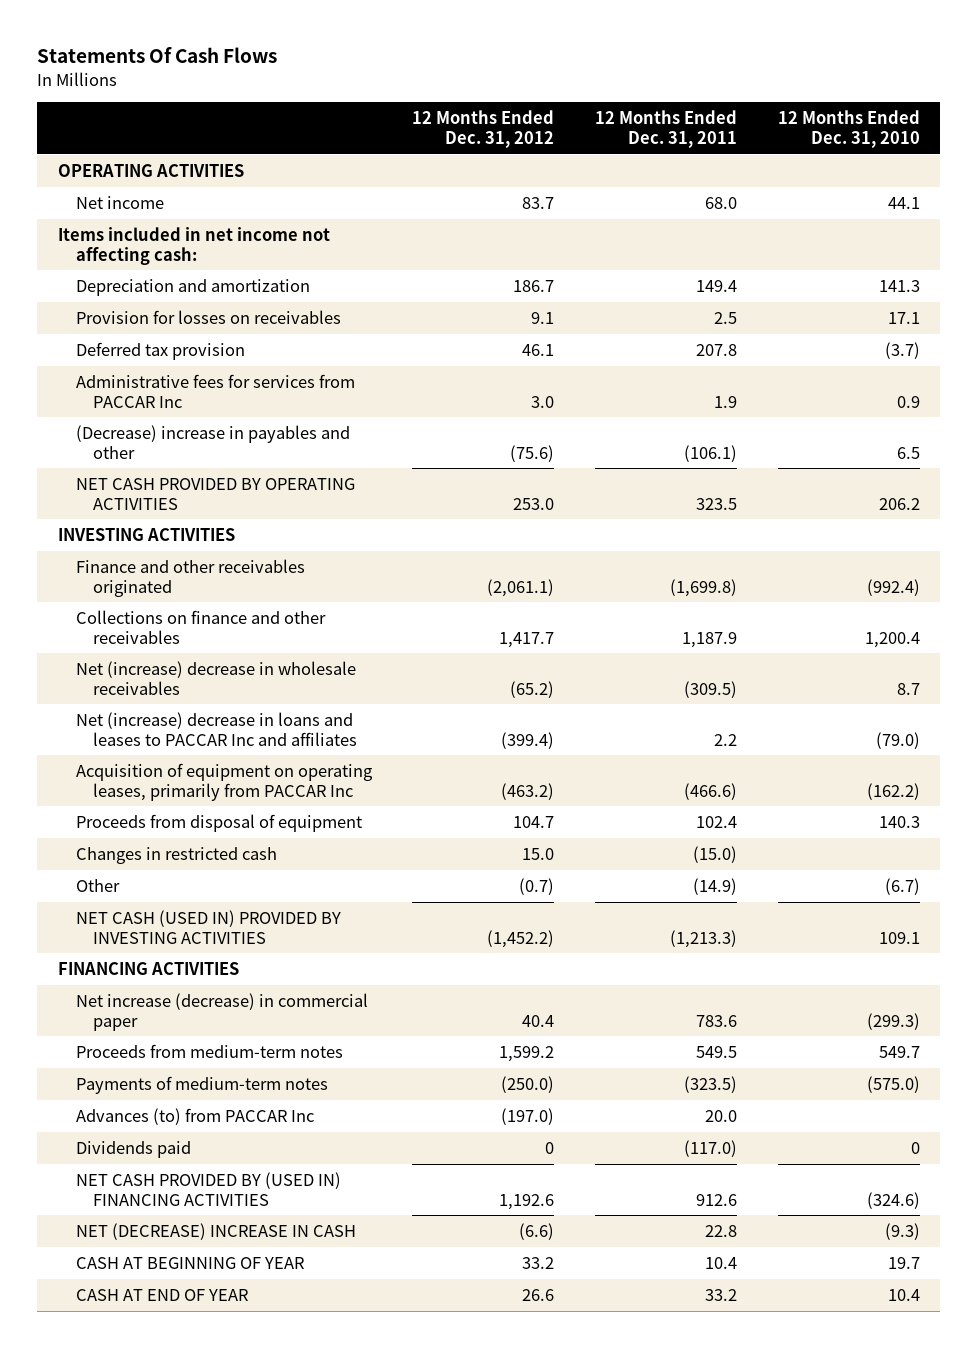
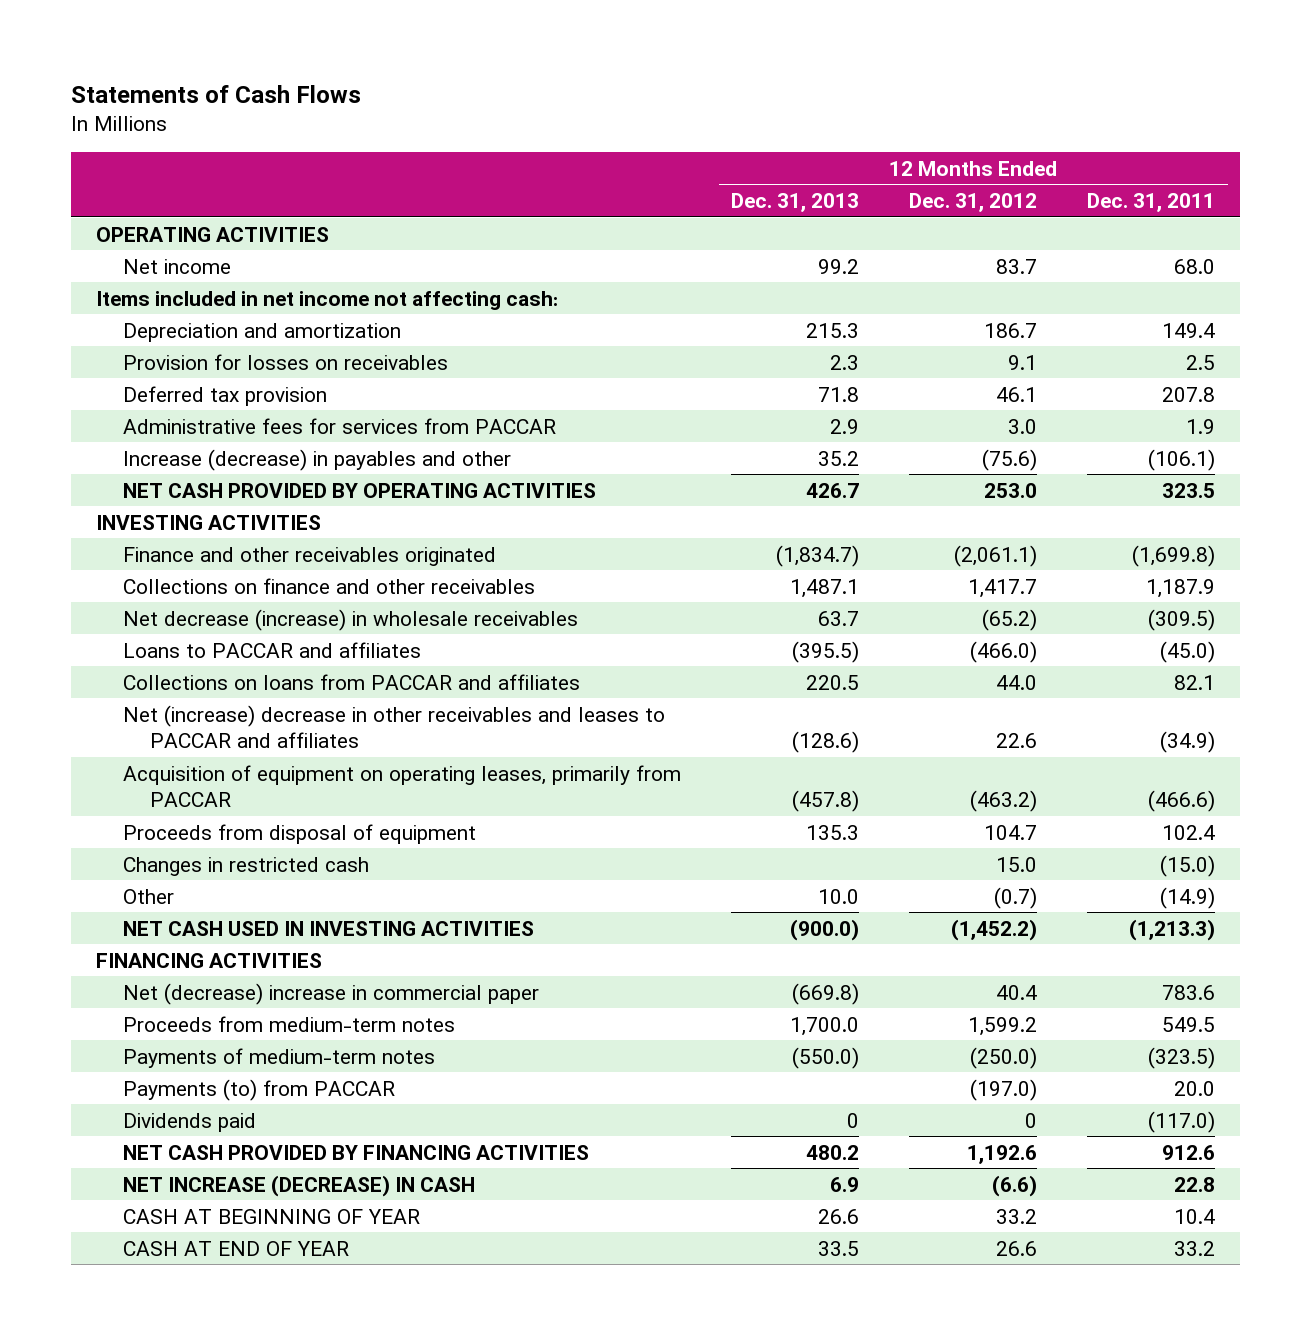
[37,47,278,64] Statements Of Cash Flows -> [70,85,361,104] Statements of Cash Flows
[777,110,920,148] 12 Months Ended Dec. 31, 2010 -> none
none -> [731,193,860,213] Dec. 31, 2013
[75,373,355,408] Administrative fees for services from PACCAR Inc -> [123,417,557,434] Administrative fees for services from PACCAR
[75,424,350,459] (Decrease) increase in payables and other -> [123,448,512,471] Increase (decrease) in payables and other
[75,660,356,695] Net (increase) decrease in wholesale receivables -> [123,608,579,631] Net decrease (increase) in wholesale receivables
none -> [123,641,422,658] Loans to PACCAR and affiliates
none -> [123,673,581,690] Collections on loans from PACCAR and affiliates
[75,711,358,746] Net (increase) decrease in loans and leases to PACCAR Inc and affiliates -> [123,704,666,748] Net (increase) decrease in other receivables and leases to PACCAR and affiliates
[501,731,555,749] (399.4) -> [996,732,1038,748] 22.6
[713,733,737,746] 2.2 -> [1160,730,1216,753] (34.9)
[75,762,373,801] Acquisition of equipment on operating leases, primarily from PACCAR Inc -> [123,764,682,807] Acquisition of equipment on operating leases, primarily from PACCAR
[75,909,341,944] NET CASH (USED IN) PROVIDED BY INVESTING ACTIVITIES -> [123,920,535,936] NET CASH USED IN INVESTING ACTIVITIES
[75,992,368,1031] Net increase (decrease) in commercial paper -> [123,982,540,1005] Net (decrease) increase in commercial paper
[75,1107,314,1125] Advances (to) from PACCAR Inc -> [123,1078,396,1101] Payments (to) from PACCAR
[75,1171,341,1206] NET CASH PROVIDED BY (USED IN) FINANCING ACTIVITIES -> [123,1144,590,1160] NET CASH PROVIDED BY FINANCING ACTIVITIES
[75,1222,356,1240] NET (DECREASE) INCREASE IN CASH -> [123,1174,476,1197] NET INCREASE (DECREASE) IN CASH

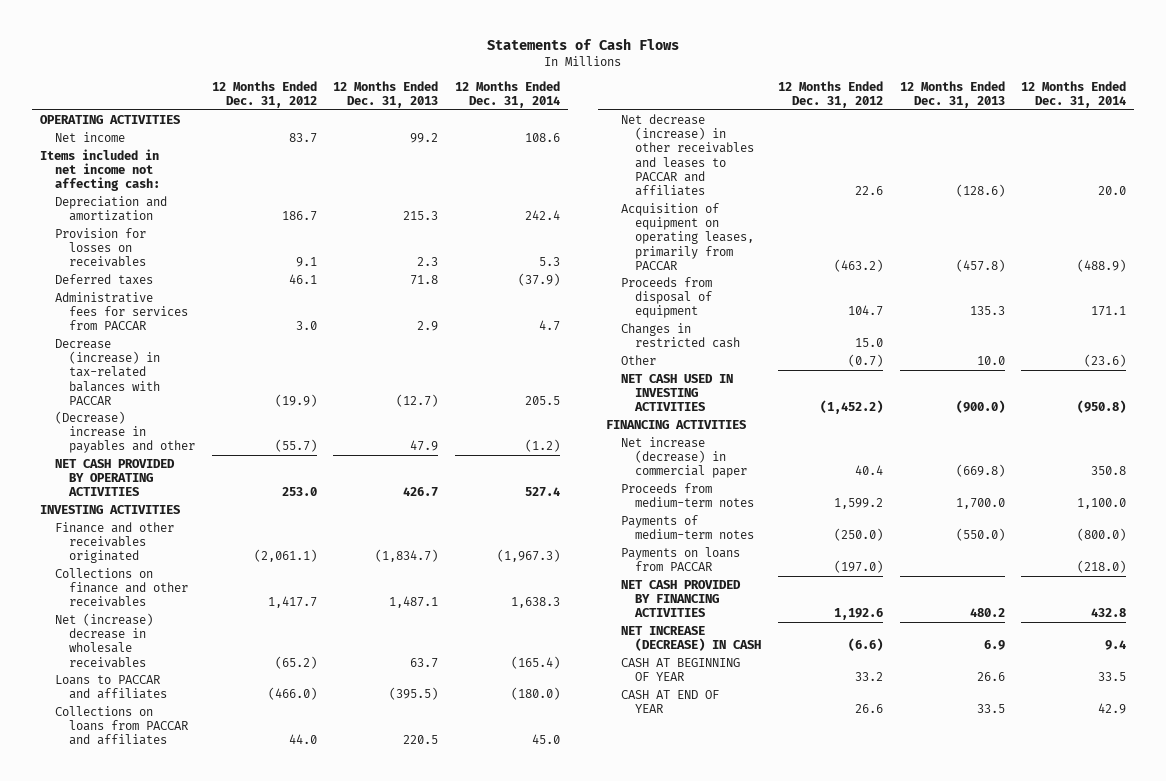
[1087,193,1216,213] Dec. 31, 2011 -> none
none -> [455,81,561,109] 12 Months Ended Dec. 31, 2014
[123,385,328,406] Deferred tax provision -> [54,273,153,285] Deferred taxes
none -> [54,338,161,405] Decrease (increase) in tax-related balances with PACCAR
[123,448,512,471] Increase (decrease) in payables and other -> [54,410,196,454] (Decrease) increase in payables and other
[818,450,860,466] 35.2 -> [410,440,439,452] 47.9
[982,448,1038,471] (75.6) -> [274,439,317,453] (55.7)
[123,608,579,631] Net decrease (increase) in wholesale receivables -> [54,612,153,668] Net (increase) decrease in wholesale receivables
[123,704,666,748] Net (increase) decrease in other receivables and leases to PACCAR and affiliates -> [620,113,755,196] Net decrease (increase) in other receivables and leases to PACCAR and affiliates
[123,982,540,1005] Net (decrease) increase in commercial paper -> [620,436,748,479] Net increase (decrease) in commercial paper
[123,1112,257,1132] Dividends paid -> none
[123,1078,396,1101] Payments (to) from PACCAR -> [620,546,740,572] Payments on loans from PACCAR

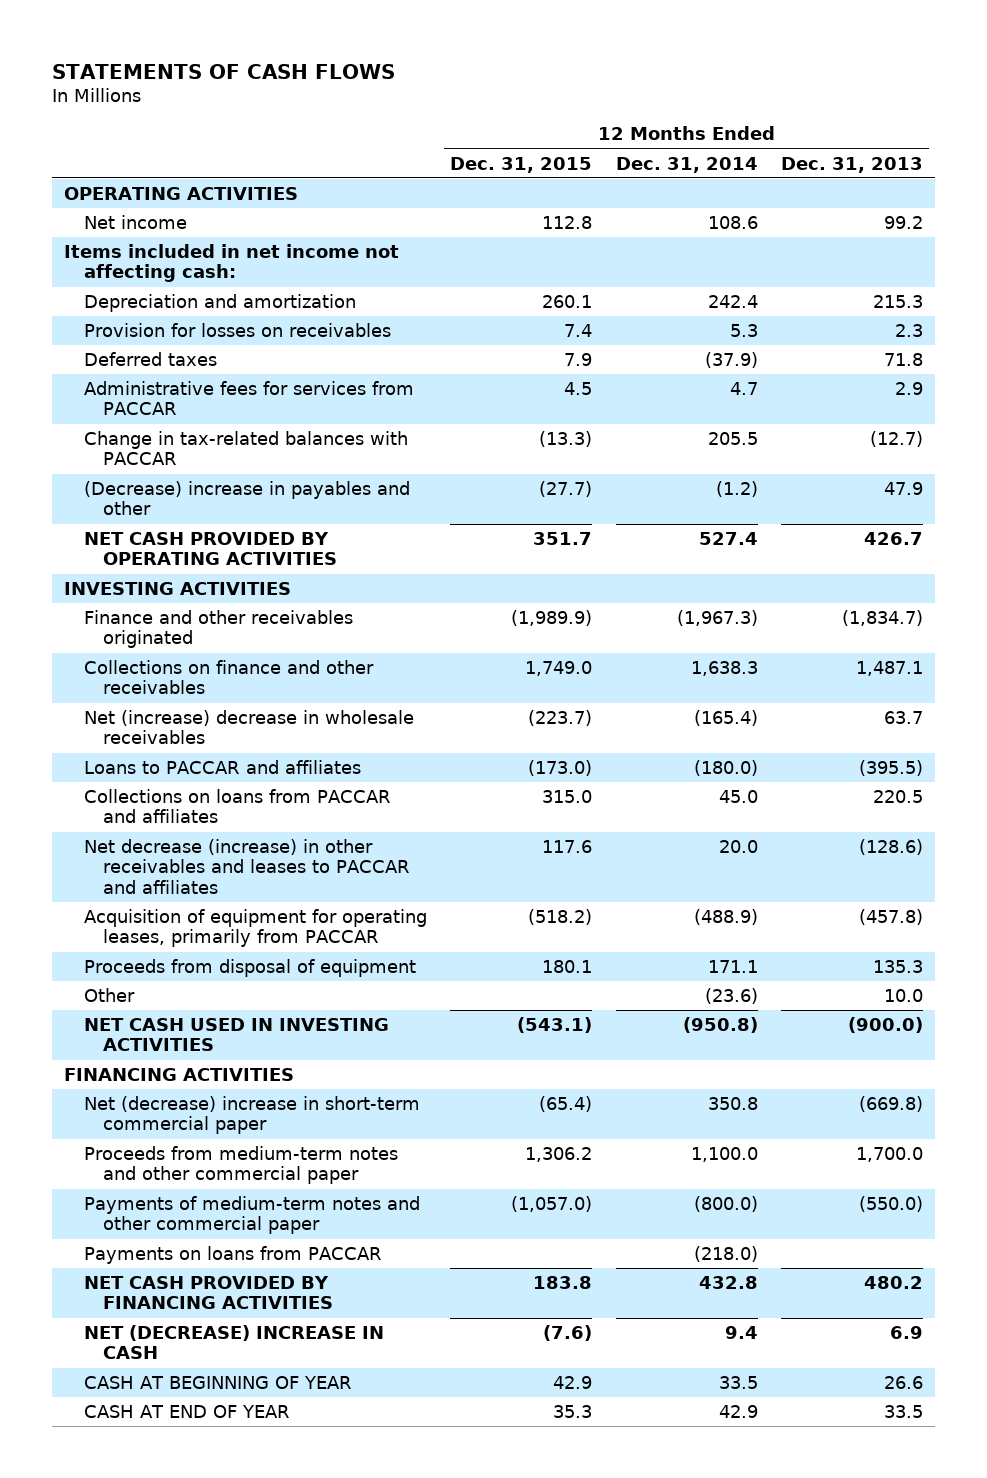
[487,38,680,51] Statements of Cash Flows -> [51,63,395,79] STATEMENTS OF CASH FLOWS
[211,81,317,109] 12 Months Ended Dec. 31, 2012 -> none
none -> [450,156,593,173] Dec. 31, 2015
[54,338,161,405] Decrease (increase) in tax-related balances with PACCAR -> [83,430,408,466] Change in tax-related balances with PACCAR
[620,202,755,270] Acquisition of equipment on operating leases, primarily from PACCAR -> [83,908,427,948] Acquisition of equipment for operating leases, primarily from PACCAR
[620,322,741,349] Changes in restricted cash -> none
[620,436,748,479] Net increase (decrease) in commercial paper -> [83,1095,420,1135] Net (decrease) increase in short-term commercial paper
[620,482,755,508] Proceeds from medium-term notes -> [83,1145,398,1185] Proceeds from medium-term notes and other commercial paper
[620,514,755,540] Payments of medium-term notes -> [83,1195,420,1235] Payments of medium-term notes and other commercial paper
[620,625,762,652] NET INCREASE (DECREASE) IN CASH -> [83,1324,384,1360] NET (DECREASE) INCREASE IN CASH

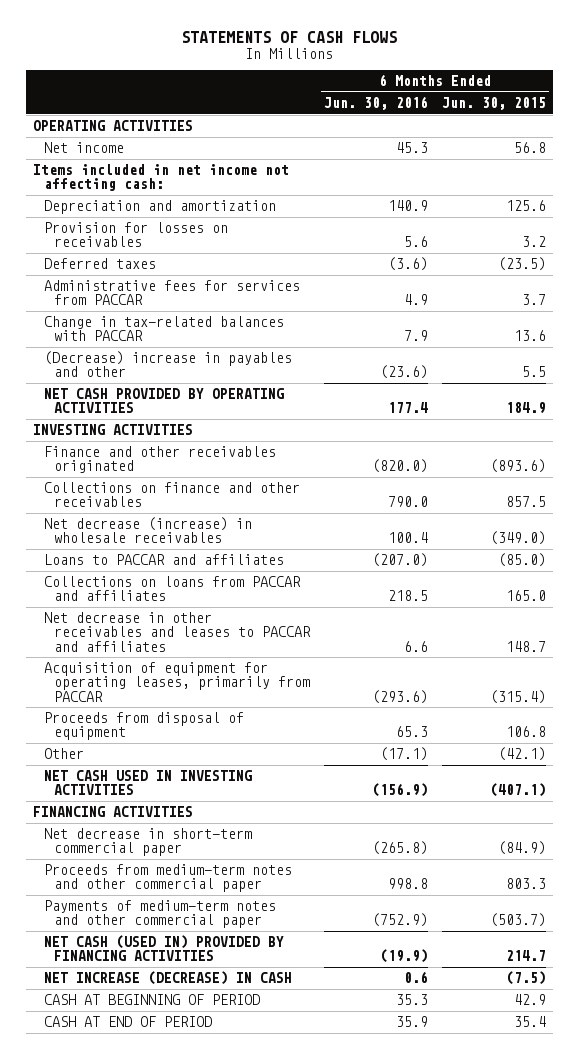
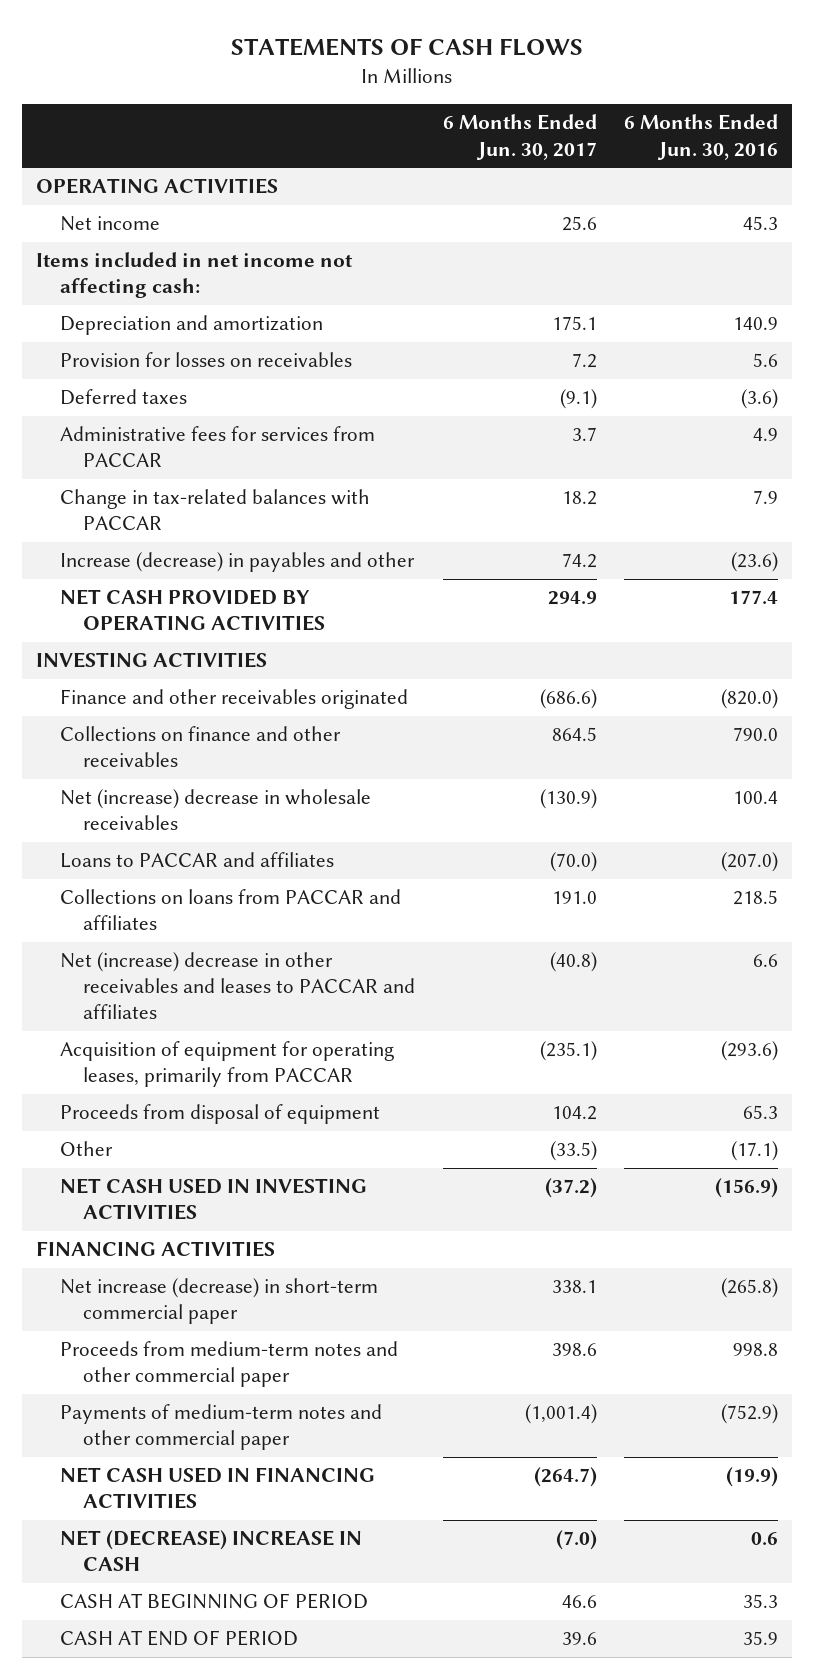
[441,96,546,110] Jun. 30, 2015 -> none
none -> [442,114,597,160] 6 Months Ended Jun. 30, 2017
[43,351,292,378] (Decrease) increase in payables and other -> [59,552,415,573] Increase (decrease) in payables and other
[43,517,252,544] Net decrease (increase) in wholesale receivables -> [59,789,371,831] Net (increase) decrease in wholesale receivables
[43,612,312,652] Net decrease in other receivables and leases to PACCAR and affiliates -> [59,952,416,1020] Net (increase) decrease in other receivables and leases to PACCAR and affiliates
[43,828,252,857] Net decrease in short-term commercial paper -> [59,1278,378,1325] Net increase (decrease) in short-term commercial paper
[43,935,284,962] NET CASH (USED IN) PROVIDED BY FINANCING ACTIVITIES -> [59,1467,375,1510] NET CASH USED IN FINANCING ACTIVITIES
[43,971,292,986] NET INCREASE (DECREASE) IN CASH -> [59,1530,362,1572] NET (DECREASE) INCREASE IN CASH

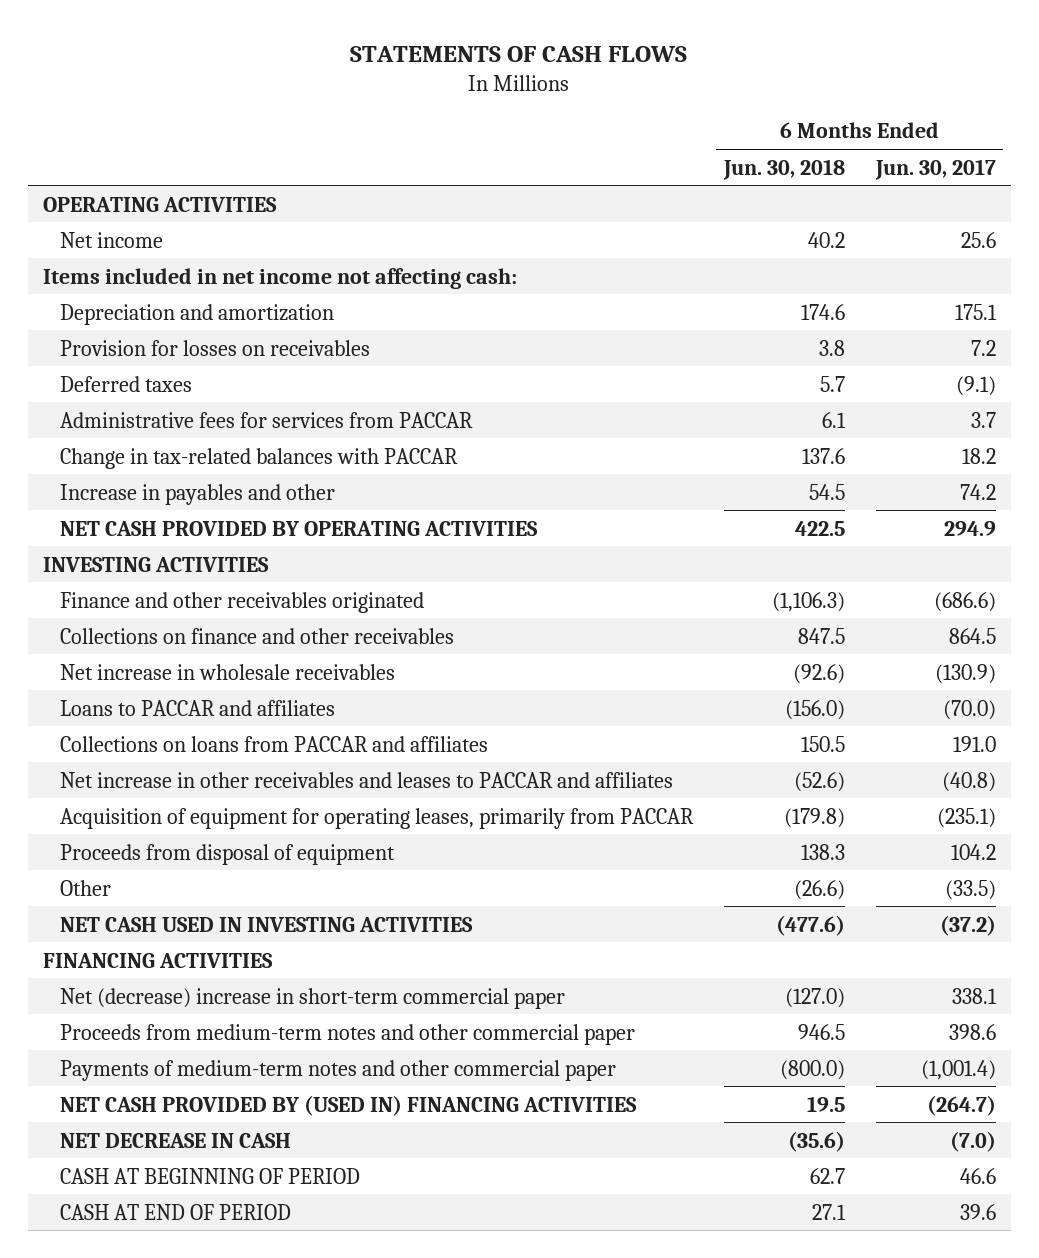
[624,114,779,160] 6 Months Ended Jun. 30, 2016 -> none
none -> [723,158,846,180] Jun. 30, 2018
[59,552,415,573] Increase (decrease) in payables and other -> [60,483,336,505] Increase in payables and other
[59,789,371,831] Net (increase) decrease in wholesale receivables -> [60,663,396,680] Net increase in wholesale receivables
[59,952,416,1020] Net (increase) decrease in other receivables and leases to PACCAR and affiliates -> [60,771,674,788] Net increase in other receivables and leases to PACCAR and affiliates
[59,1278,378,1325] Net increase (decrease) in short-term commercial paper -> [60,987,566,1009] Net (decrease) increase in short-term commercial paper
[59,1467,375,1510] NET CASH USED IN FINANCING ACTIVITIES -> [60,1094,638,1116] NET CASH PROVIDED BY (USED IN) FINANCING ACTIVITIES
[59,1530,362,1572] NET (DECREASE) INCREASE IN CASH -> [60,1132,292,1148] NET DECREASE IN CASH

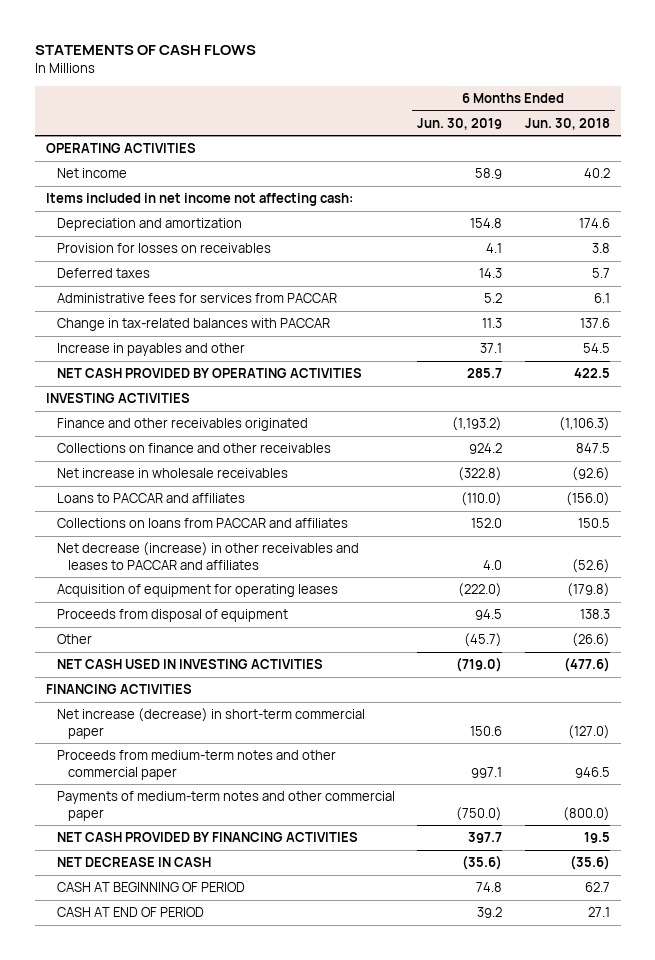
[874,158,996,180] Jun. 30, 2017 -> none
none -> [417,117,503,130] Jun. 30, 2019
[60,771,674,788] Net increase in other receivables and leases to PACCAR and affiliates -> [56,542,359,570] Net decrease (increase) in other receivables and leases to PACCAR and affiliates
[60,807,695,829] Acquisition of equipment for operating leases, primarily from PACCAR -> [56,584,338,598] Acquisition of equipment for operating leases
[60,987,566,1009] Net (decrease) increase in short-term commercial paper -> [56,708,365,739] Net increase (decrease) in short-term commercial paper
[60,1094,638,1116] NET CASH PROVIDED BY (USED IN) FINANCING ACTIVITIES -> [56,832,358,843] NET CASH PROVIDED BY FINANCING ACTIVITIES

